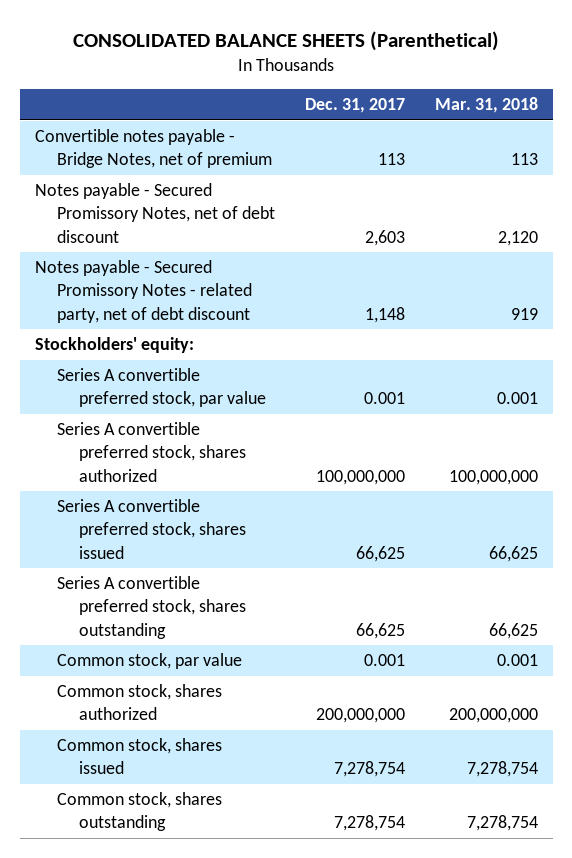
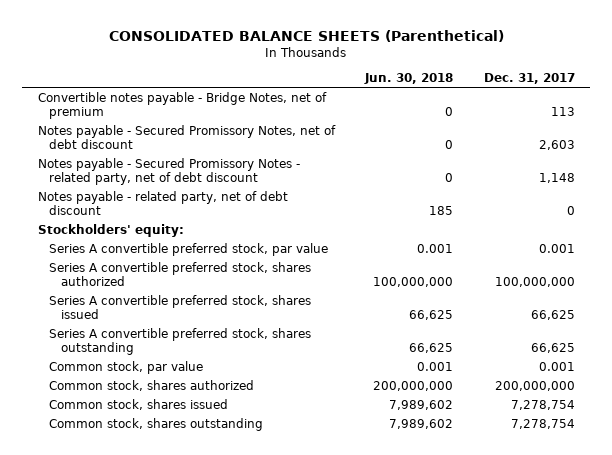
[434,97,538,114] Mar. 31, 2018 -> none
none -> [364,73,454,85] Jun. 30, 2018
none -> [37,190,288,216] Notes payable - related party, net of debt discount

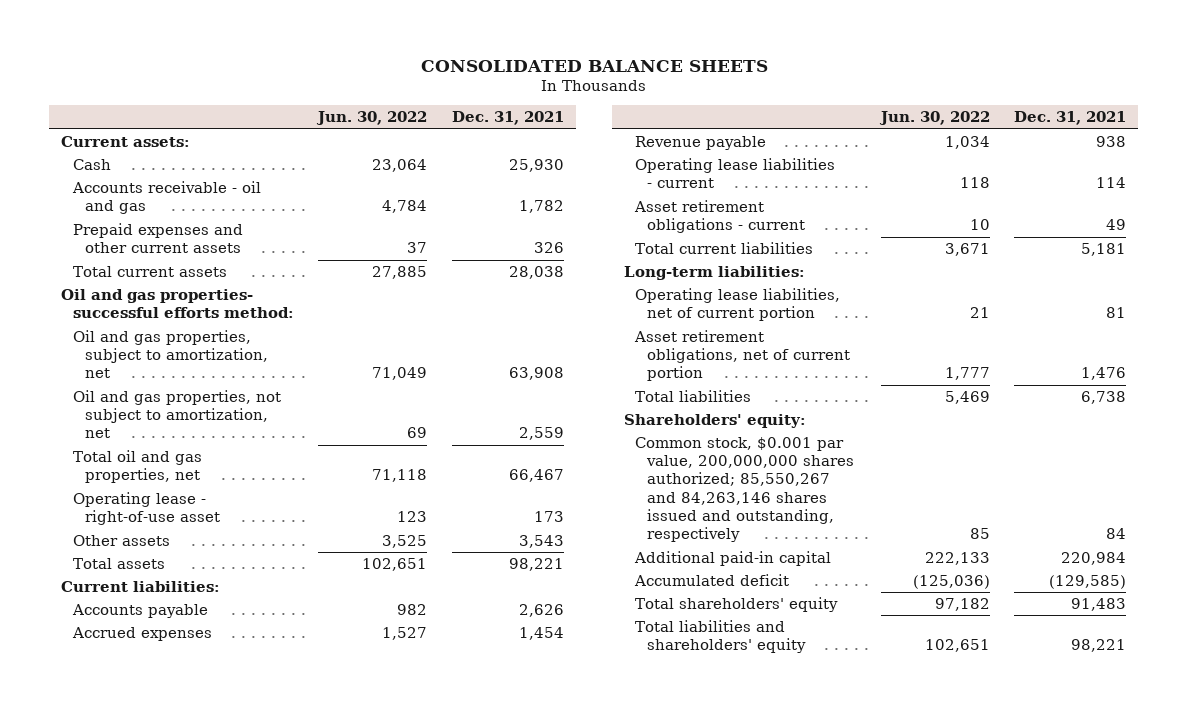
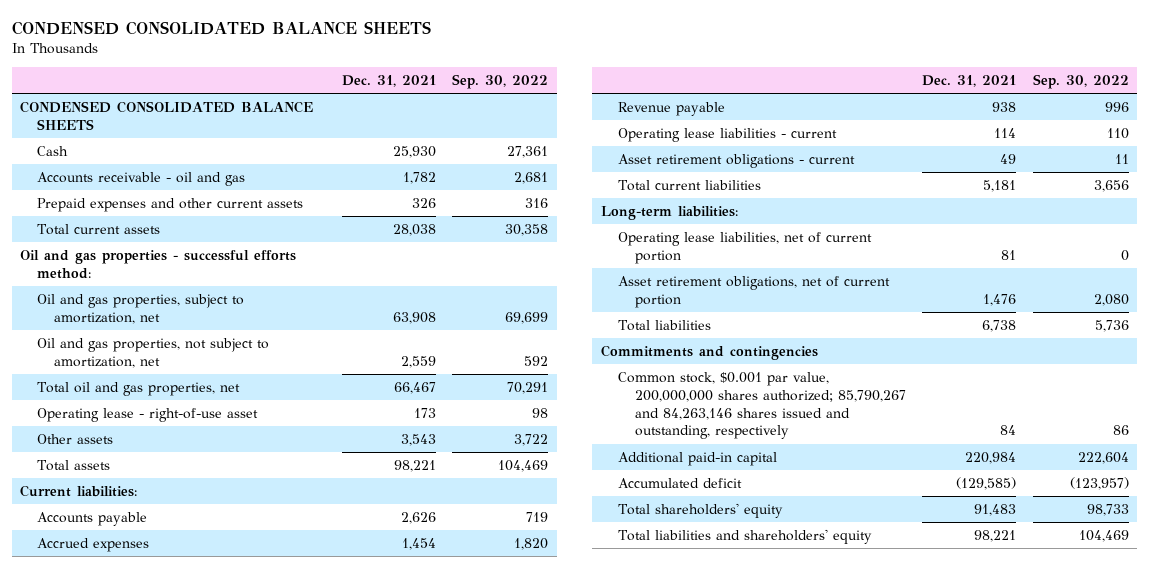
[420,59,768,72] CONSOLIDATED BALANCE SHEETS -> [11,20,431,35] CONDENSED CONSOLIDATED BALANCE SHEETS
[316,111,428,126] Jun. 30, 2022 -> none
none -> [452,73,549,89] Sep. 30, 2022
[61,135,191,147] Current assets: -> none
none -> [19,101,313,130] CONDENSED CONSOLIDATED BALANCE SHEETS
[61,288,295,319] Oil and gas properties- successful efforts method: -> [19,250,296,279] Oil and gas properties - successful efforts method:
[623,413,806,428] Shareholders' equity: -> none
none -> [600,345,818,361] Commitments and contingencies
[635,436,855,543] Common stock, $0.001 par value, 200,000,000 shares authorized; 85,550,267 and 84,263,146 shares issued and outstanding, respectively -> [617,372,906,440] Common stock, $0.001 par value, 200,000,000 shares authorized; 85,790,267 and 84,263,146 shares issued and outstanding, respectively

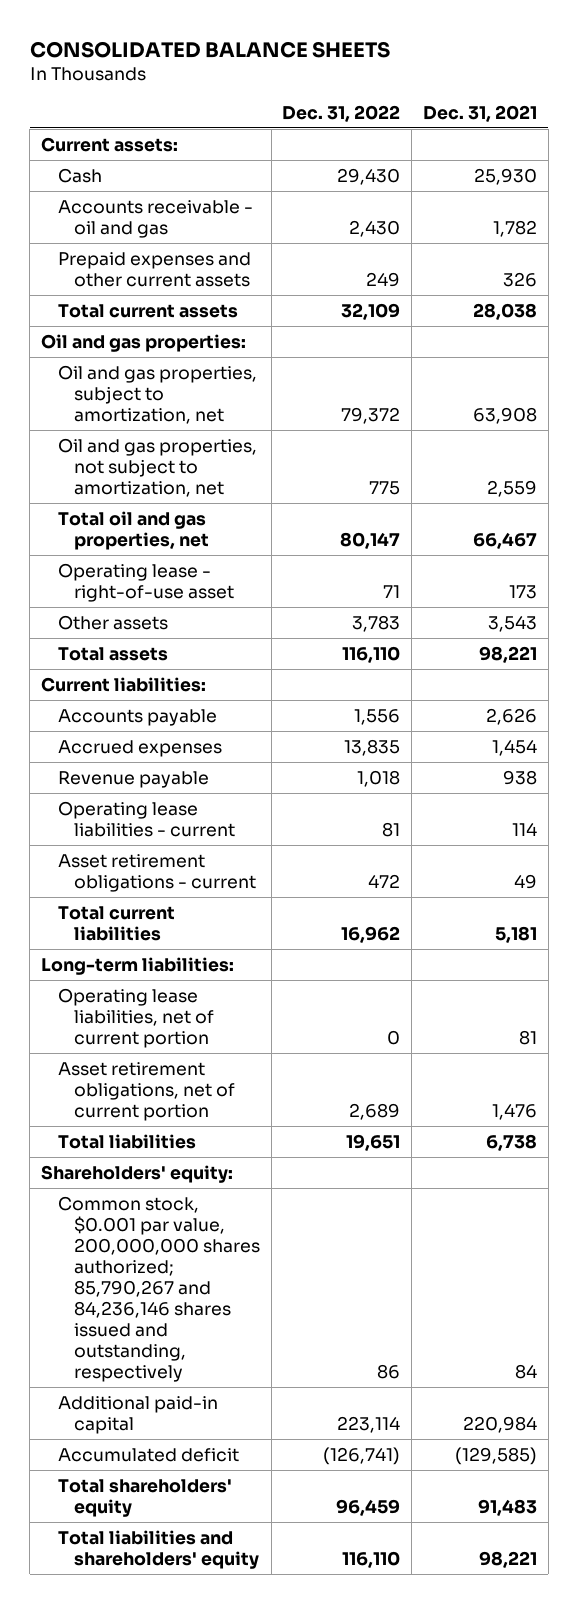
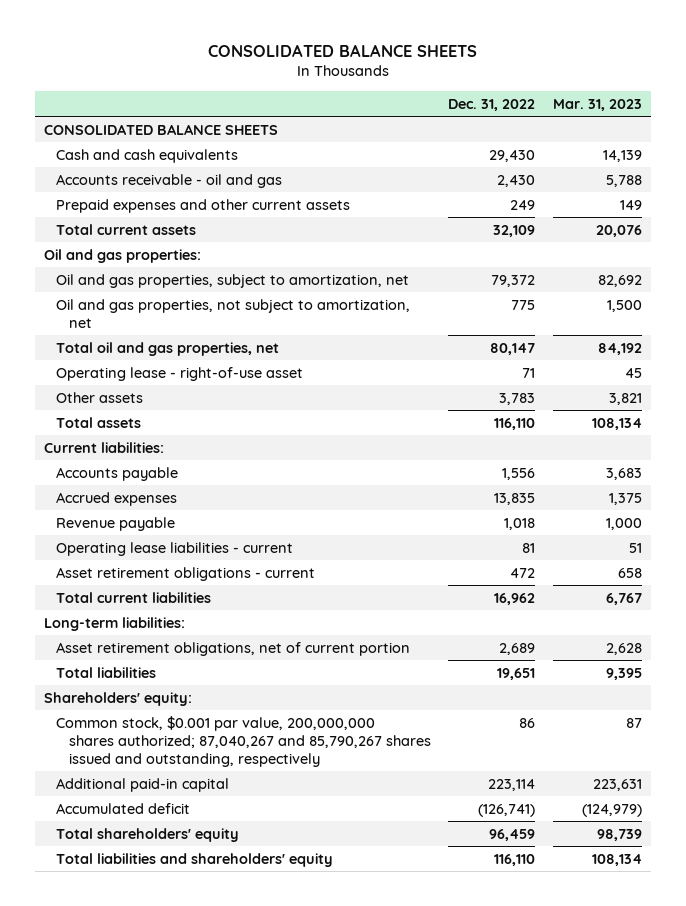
[422,104,537,122] Dec. 31, 2021 -> none
none -> [553,98,643,111] Mar. 31, 2023
[41,136,179,152] Current assets: -> none
none -> [43,123,278,135] CONSOLIDATED BALANCE SHEETS
[57,167,102,183] Cash -> [56,148,239,163] Cash and cash equivalents
[57,987,214,1048] Operating lease liabilities, net of current portion -> none
[57,1195,260,1383] Common stock, $0.001 par value, 200,000,000 shares authorized; 85,790,267 and 84,236,146 shares issued and outstanding, respectively -> [56,715,431,767] Common stock, $0.001 par value, 200,000,000 shares authorized; 87,040,267 and 85,790,267 shares issued and outstanding, respectively

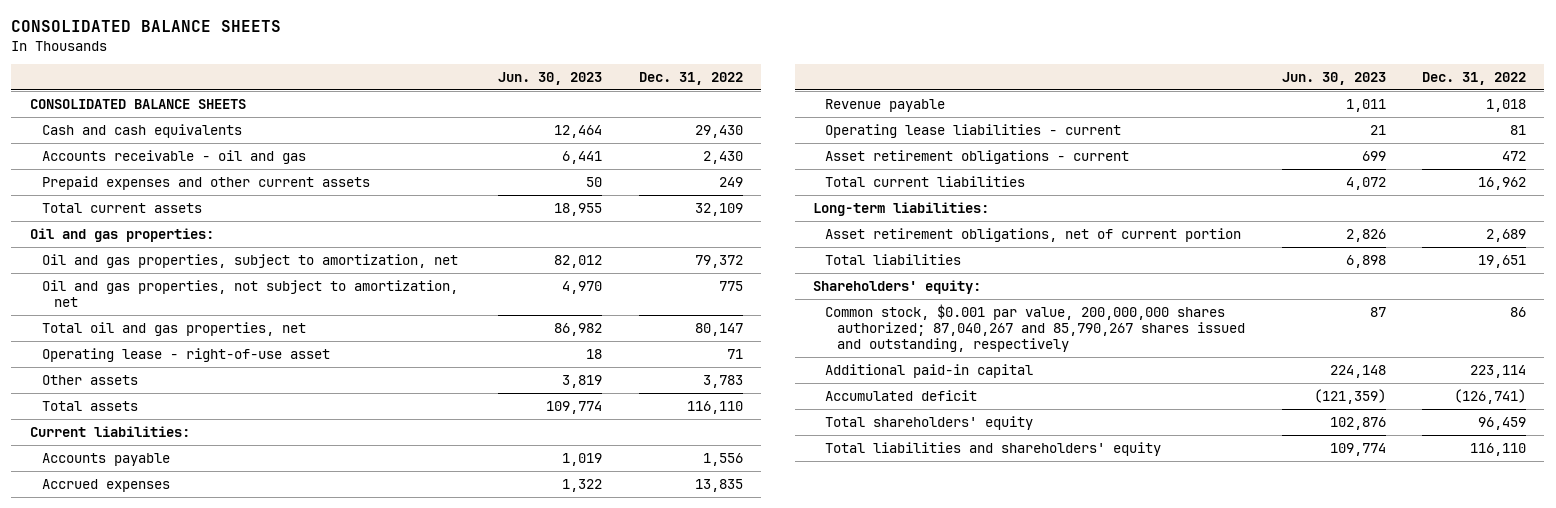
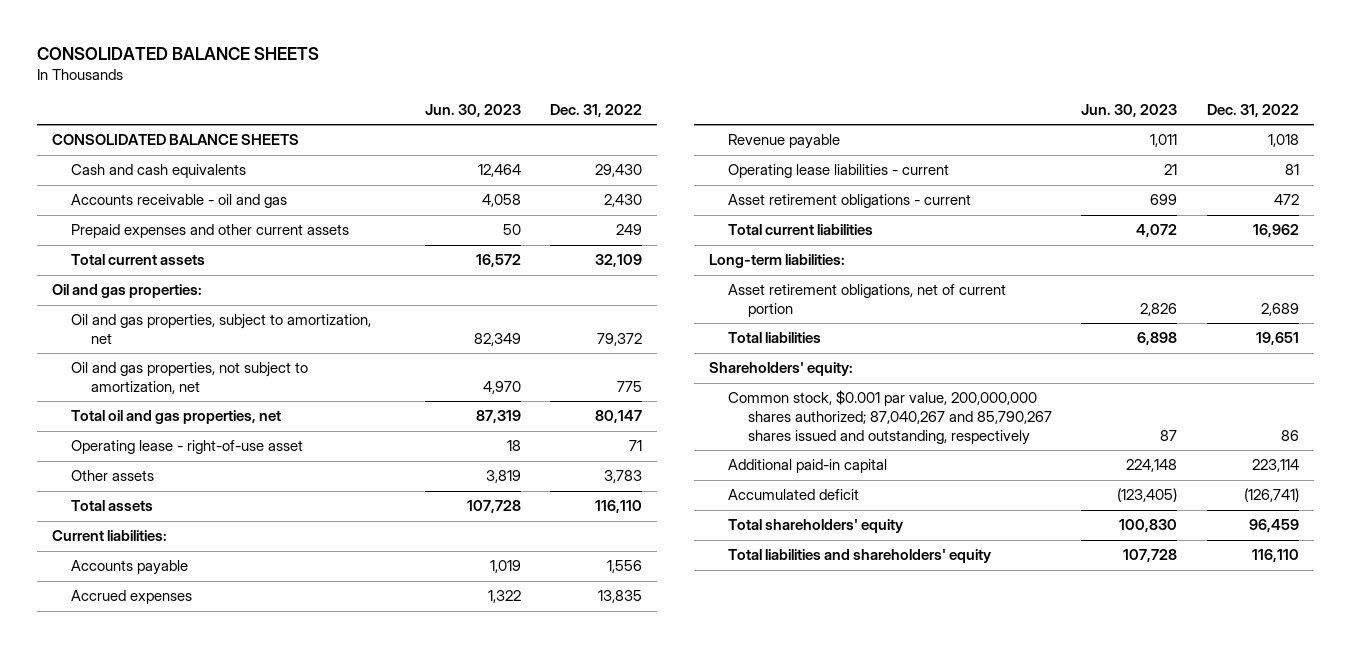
[562,150,603,164] 6,441 -> [481,194,521,208] 4,058
[554,202,603,216] 18,955 -> [475,254,521,268] 16,572
[554,254,603,268] 82,012 -> [473,333,521,347] 82,349
[554,322,603,336] 86,982 -> [475,410,521,424] 87,319
[546,400,603,414] 109,774 -> [466,500,521,514] 107,728
[1313,388,1386,404] (121,359) -> [1117,488,1178,503] (123,405)
[1329,416,1386,430] 102,876 -> [1119,519,1178,533] 100,830
[1329,442,1386,456] 109,774 -> [1123,549,1178,563] 107,728

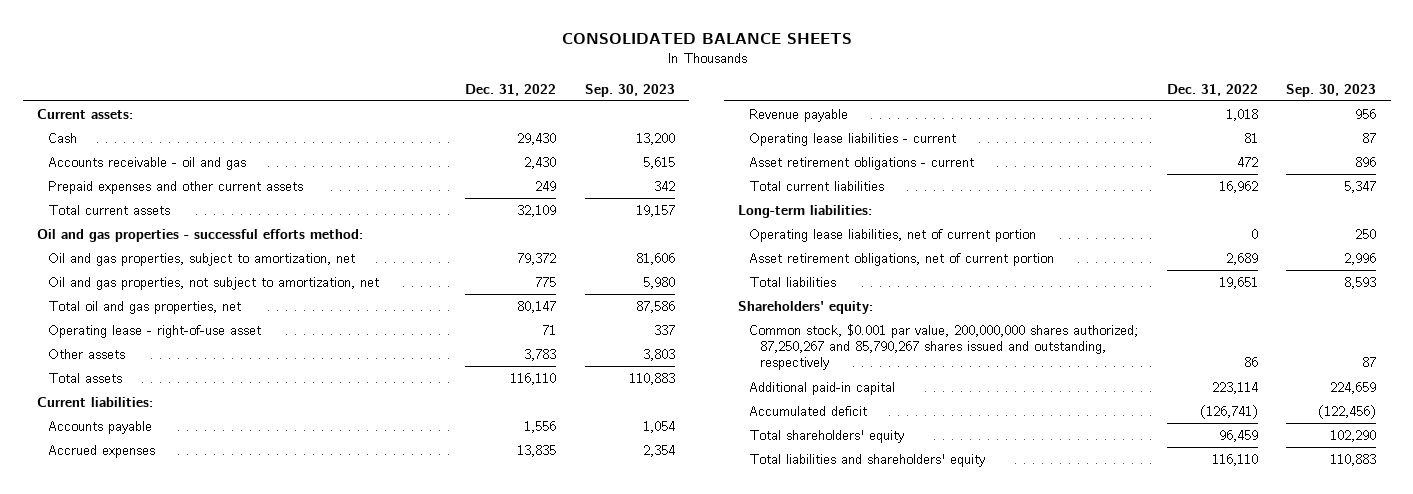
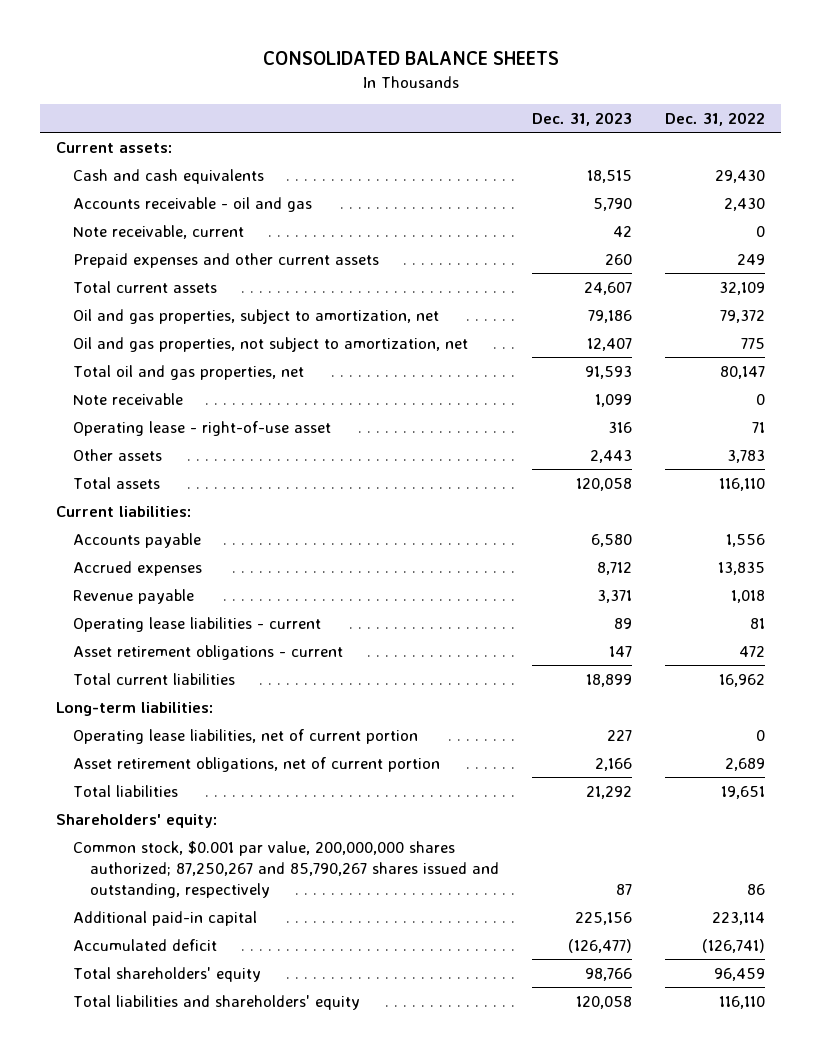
[584,83,675,97] Sep. 30, 2023 -> none
none -> [531,111,632,126] Dec. 31, 2023
[47,132,77,143] Cash -> [72,168,264,184] Cash and cash equivalents
none -> [72,224,244,239] Note receivable, current
[36,228,363,242] Oil and gas properties - successful efforts method: -> none
none -> [72,392,183,405] Note receivable

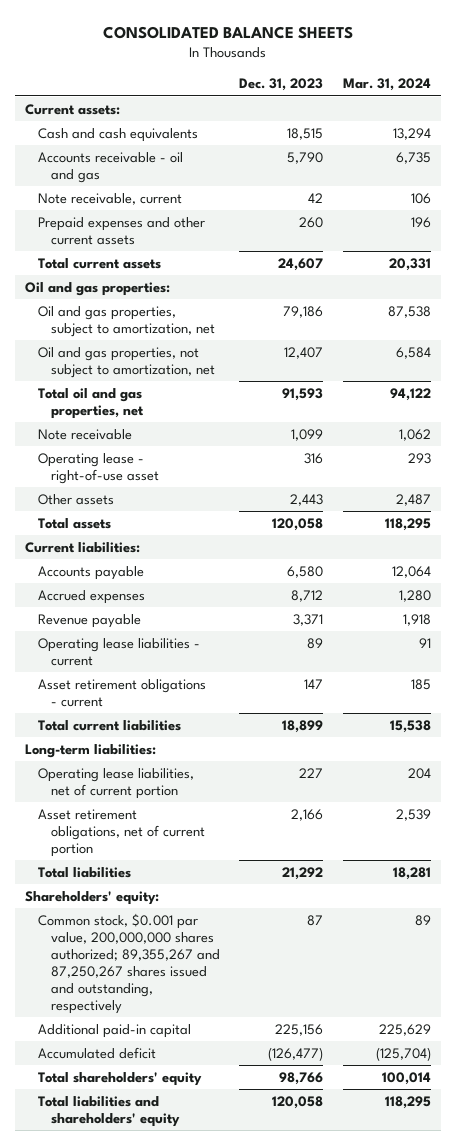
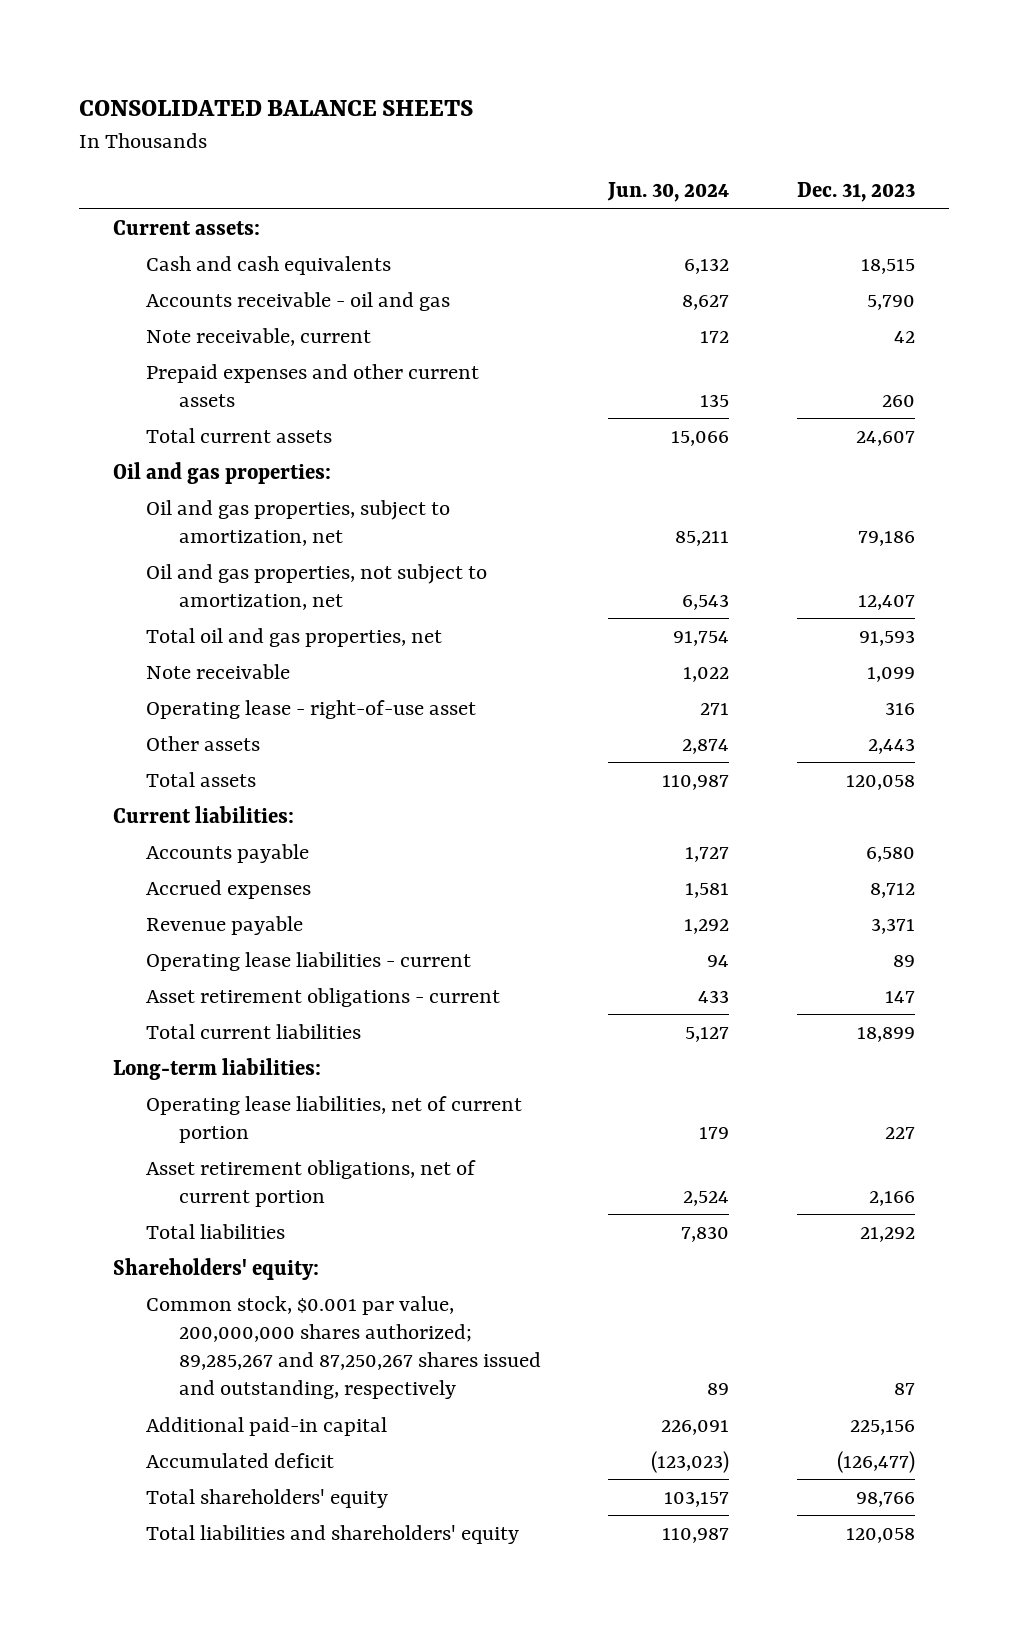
[342,78,431,92] Mar. 31, 2024 -> none
none -> [607,182,730,203] Jun. 30, 2024
[37,912,221,1015] Common stock, $0.001 par value, 200,000,000 shares authorized; 89,355,267 and 87,250,267 shares issued and outstanding, respectively -> [145,1295,541,1400] Common stock, $0.001 par value, 200,000,000 shares authorized; 89,285,267 and 87,250,267 shares issued and outstanding, respectively

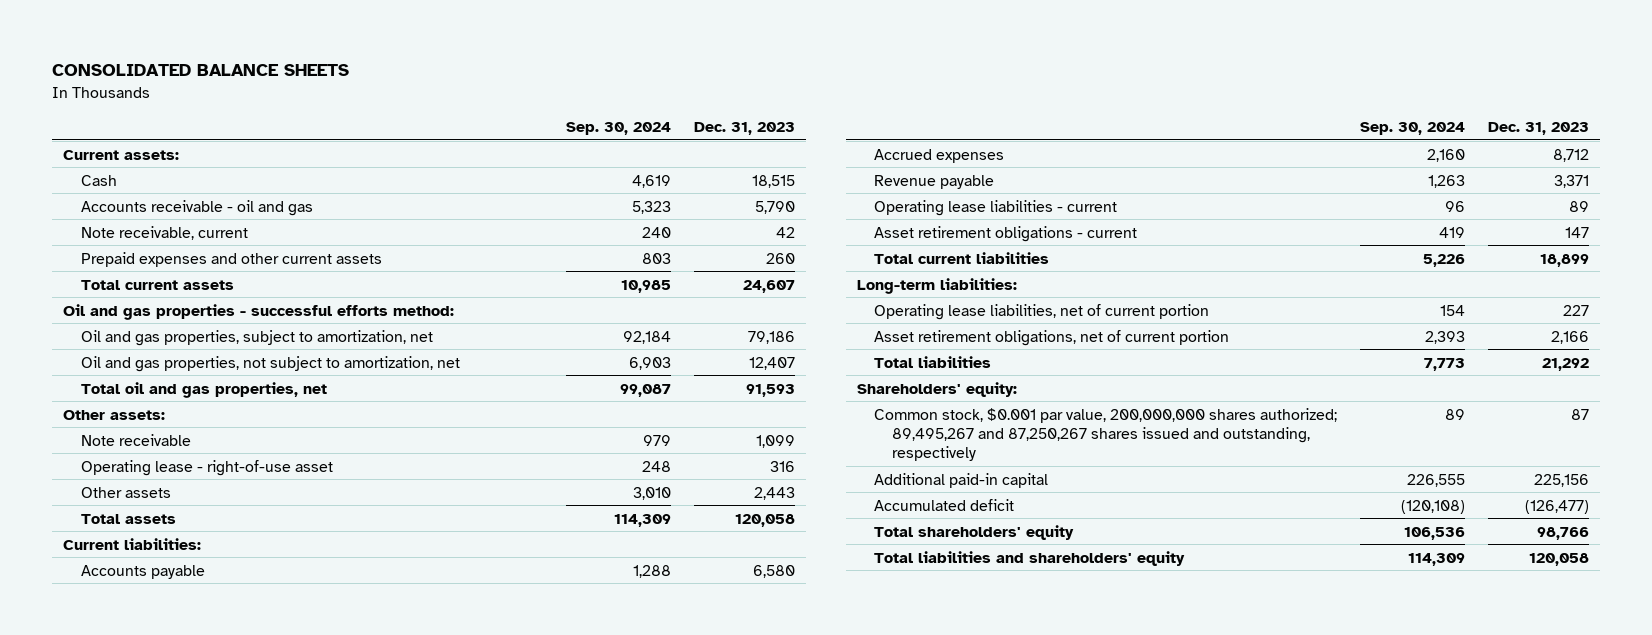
[607,182,730,203] Jun. 30, 2024 -> none
none -> [566,122,672,136] Sep. 30, 2024
[145,255,391,275] Cash and cash equivalents -> [80,174,117,186] Cash
[112,461,331,484] Oil and gas properties: -> [63,303,455,320] Oil and gas properties - successful efforts method:
none -> [63,409,166,420] Other assets:
[145,1295,541,1400] Common stock, $0.001 par value, 200,000,000 shares authorized; 89,285,267 and 87,250,267 shares issued and outstanding, respectively -> [874,407,1338,462] Common stock, $0.001 par value, 200,000,000 shares authorized; 89,495,267 and 87,250,267 shares issued and outstanding, respectively

